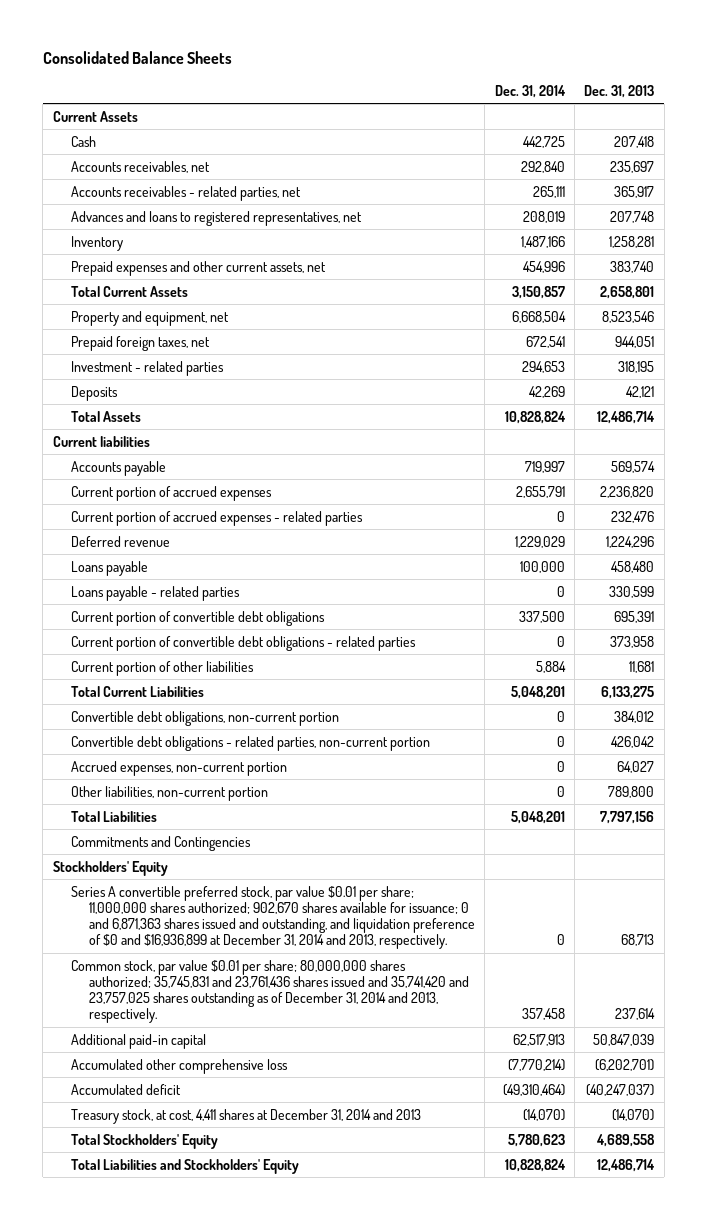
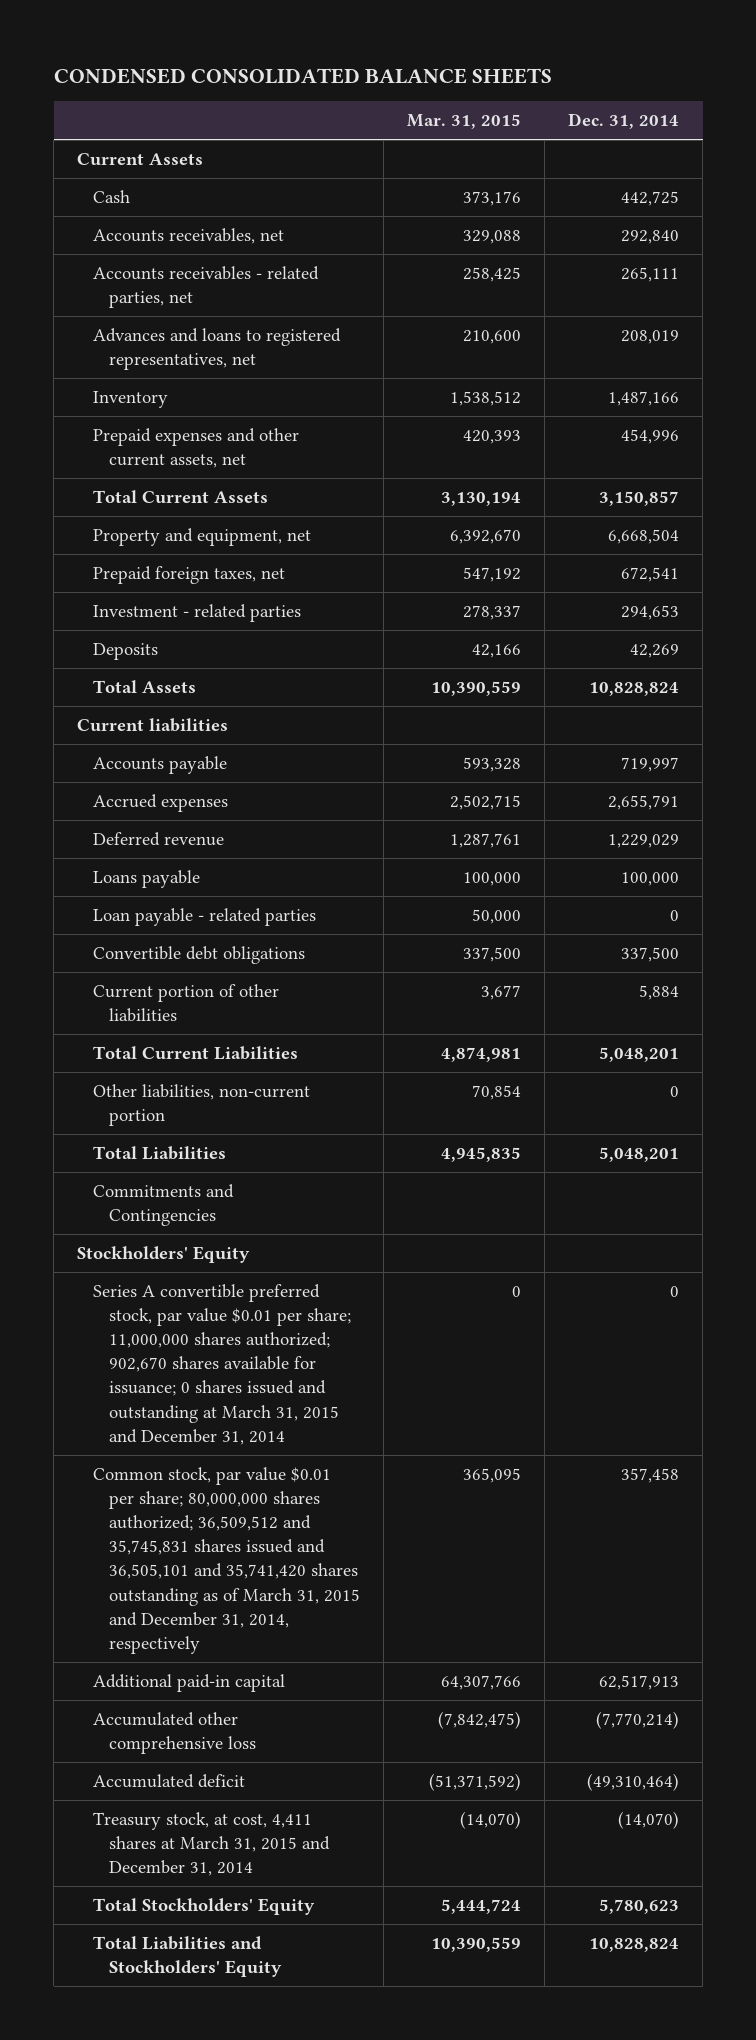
[42,51,232,65] Consolidated Balance Sheets -> [53,67,552,84] CONDENSED CONSOLIDATED BALANCE SHEETS
[584,85,655,99] Dec. 31, 2013 -> none
none -> [407,114,522,130] Mar. 31, 2015
[70,510,363,526] Current portion of accrued expenses - related parties -> none
[70,485,272,501] Current portion of accrued expenses -> [93,794,229,813] Accrued expenses
[70,635,416,651] Current portion of convertible debt obligations - related parties -> none
[70,585,240,601] Loans payable - related parties -> [93,908,317,927] Loan payable - related parties
[70,610,325,626] Current portion of convertible debt obligations -> [93,946,306,965] Convertible debt obligations
[70,710,339,726] Convertible debt obligations, non-current portion -> none
[70,735,430,751] Convertible debt obligations - related parties, non-current portion -> none
[70,760,287,776] Accrued expenses, non-current portion -> none
[70,885,475,950] Series A convertible preferred stock, par value $0.01 per share; 11,000,000 shares authorized; 902,670 shares available for issuance; 0 and 6,871,363 shares issued and outstanding, and liquidation preference of $0 and $16,936,899 at December 31, 2014 and 2013, respectively. -> [93,1284,352,1445] Series A convertible preferred stock, par value $0.01 per share; 11,000,000 shares authorized; 902,670 shares available for issuance; 0 shares issued and outstanding at March 31, 2015 and December 31, 2014
[70,959,469,1024] Common stock, par value $0.01 per share; 80,000,000 shares authorized; 35,745,831 and 23,761,436 shares issued and 35,741,420 and 23,757,025 shares outstanding as of December 31, 2014 and 2013, respectively. -> [93,1467,361,1654] Common stock, par value $0.01 per share; 80,000,000 shares authorized; 36,509,512 and 35,745,831 shares issued and 36,505,101 and 35,741,420 shares outstanding as of March 31, 2015 and December 31, 2014, respectively
[70,1108,421,1124] Treasury stock, at cost, 4,411 shares at December 31, 2014 and 2013 -> [93,1812,331,1877] Treasury stock, at cost, 4,411 shares at March 31, 2015 and December 31, 2014

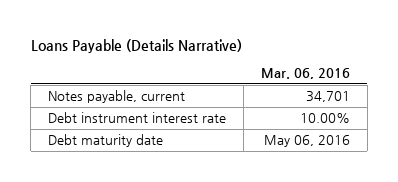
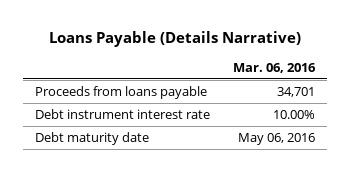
[48,90,186,104] Notes payable, current -> [34,86,207,100] Proceeds from loans payable

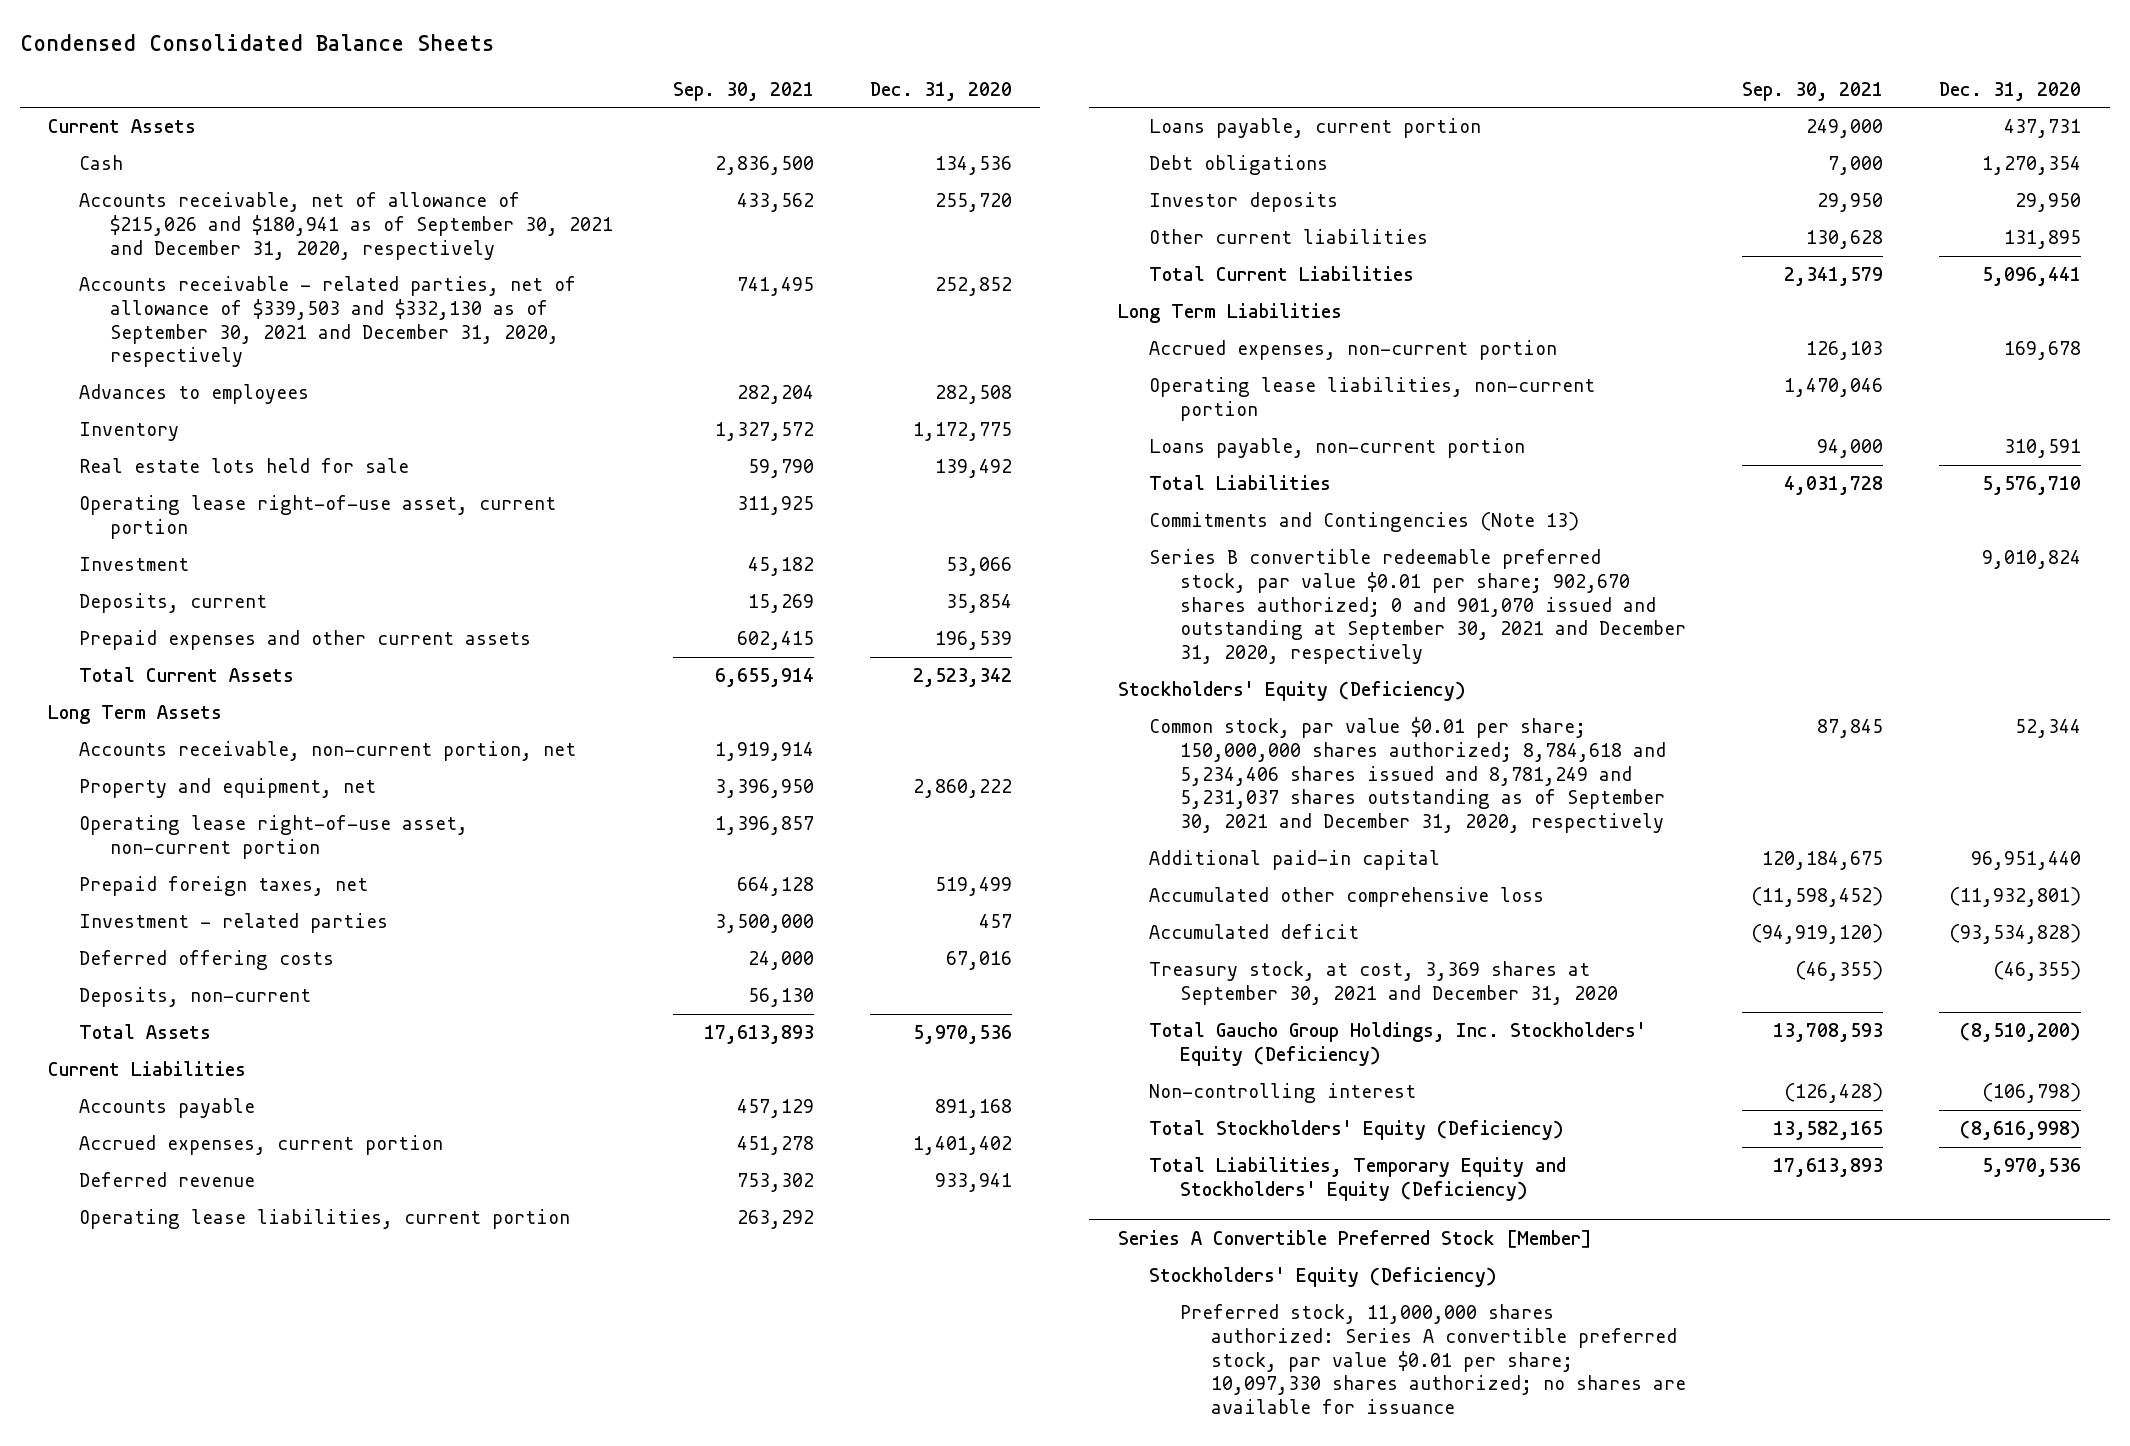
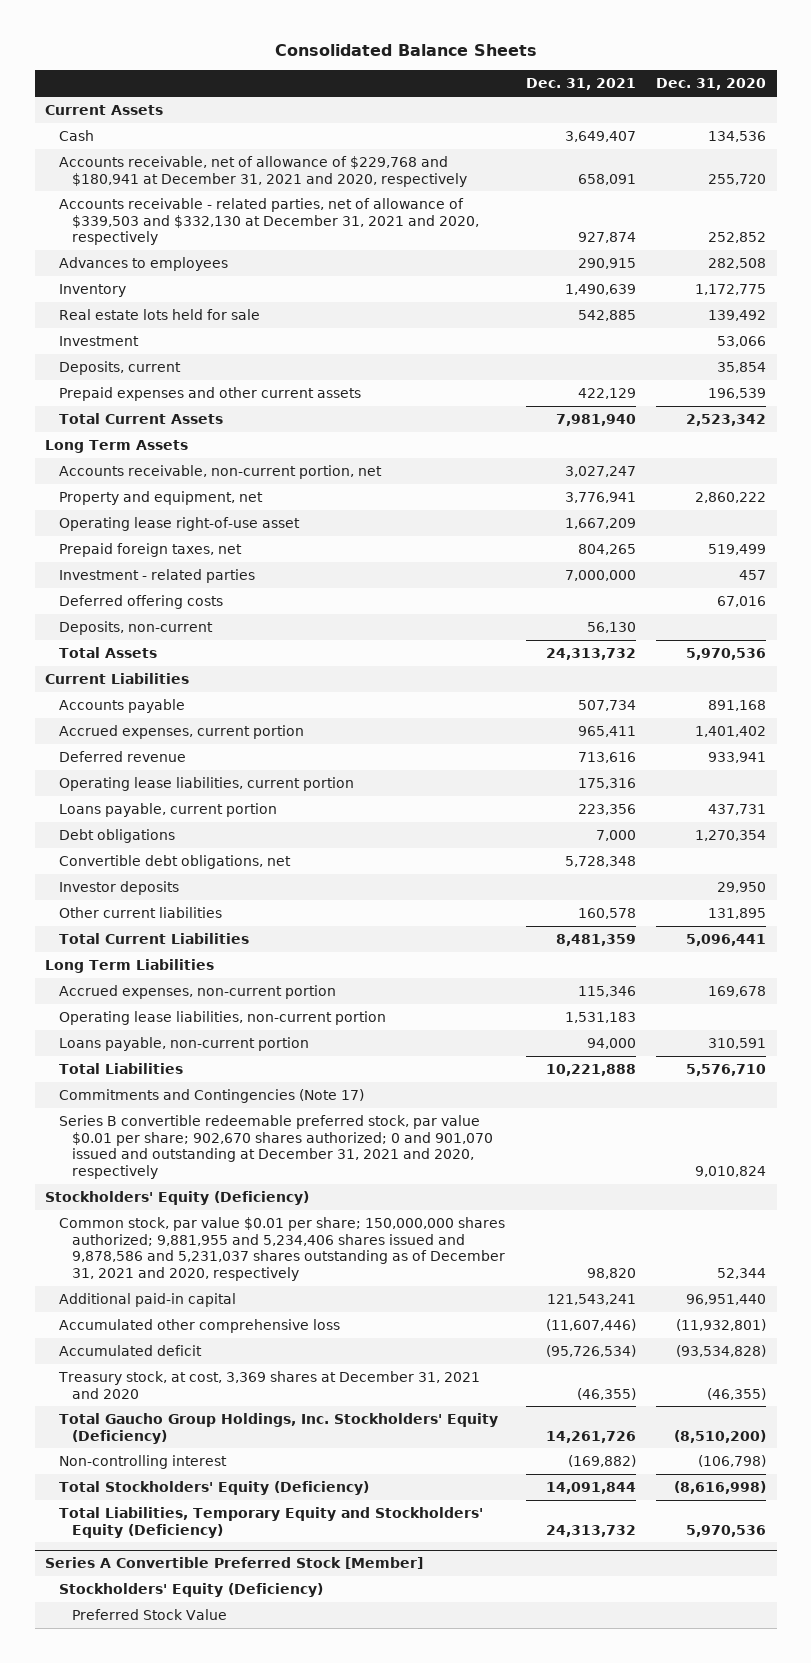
[20,33,495,51] Condensed Consolidated Balance Sheets -> [274,44,537,57] Consolidated Balance Sheets
[672,81,814,101] Sep. 30, 2021 -> none
none -> [525,78,636,91] Dec. 31, 2021
[79,192,614,260] Accounts receivable, net of allowance of $215,026 and $180,941 as of September 30, 2021 and December 31, 2020, respectively -> [58,155,468,187] Accounts receivable, net of allowance of $229,768 and $180,941 at December 31, 2021 and 2020, respectively
[79,276,577,368] Accounts receivable - related parties, net of allowance of $339,503 and $332,130 as of September 30, 2021 and December 31, 2020, respectively -> [58,197,480,246] Accounts receivable - related parties, net of allowance of $339,503 and $332,130 at December 31, 2021 and 2020, respectively
[79,495,557,539] Operating lease right-of-use asset, current portion -> none
[79,815,469,859] Operating lease right-of-use asset, non-current portion -> [58,516,300,531] Operating lease right-of-use asset
none -> [58,854,291,869] Convertible debt obligations, net
[1148,512,1579,533] Commitments and Contingencies (Note 13) -> [58,1088,364,1103] Commitments and Contingencies (Note 17)
[1148,549,1686,665] Series B convertible redeemable preferred stock, par value $0.01 per share; 902,670 shares authorized; 0 and 901,070 issued and outstanding at September 30, 2021 and December 31, 2020, respectively -> [58,1114,494,1180] Series B convertible redeemable preferred stock, par value $0.01 per share; 902,670 shares authorized; 0 and 901,070 issued and outstanding at December 31, 2021 and 2020, respectively
[1148,717,1666,834] Common stock, par value $0.01 per share; 150,000,000 shares authorized; 8,784,618 and 5,234,406 shares issued and 8,781,249 and 5,231,037 shares outstanding as of September 30, 2021 and December 31, 2020, respectively -> [58,1216,506,1282] Common stock, par value $0.01 per share; 150,000,000 shares authorized; 9,881,955 and 5,234,406 shares issued and 9,878,586 and 5,231,037 shares outstanding as of December 31, 2021 and 2020, respectively
[1148,961,1618,1005] Treasury stock, at cost, 3,369 shares at September 30, 2021 and December 31, 2020 -> [57,1370,480,1399] Treasury stock, at cost, 3,369 shares at December 31, 2021 and 2020
[1179,1304,1686,1415] Preferred stock, 11,000,000 shares authorized: Series A convertible preferred stock, par value $0.01 per share; 10,097,330 shares authorized; no shares are available for issuance -> [72,1608,228,1620] Preferred Stock Value

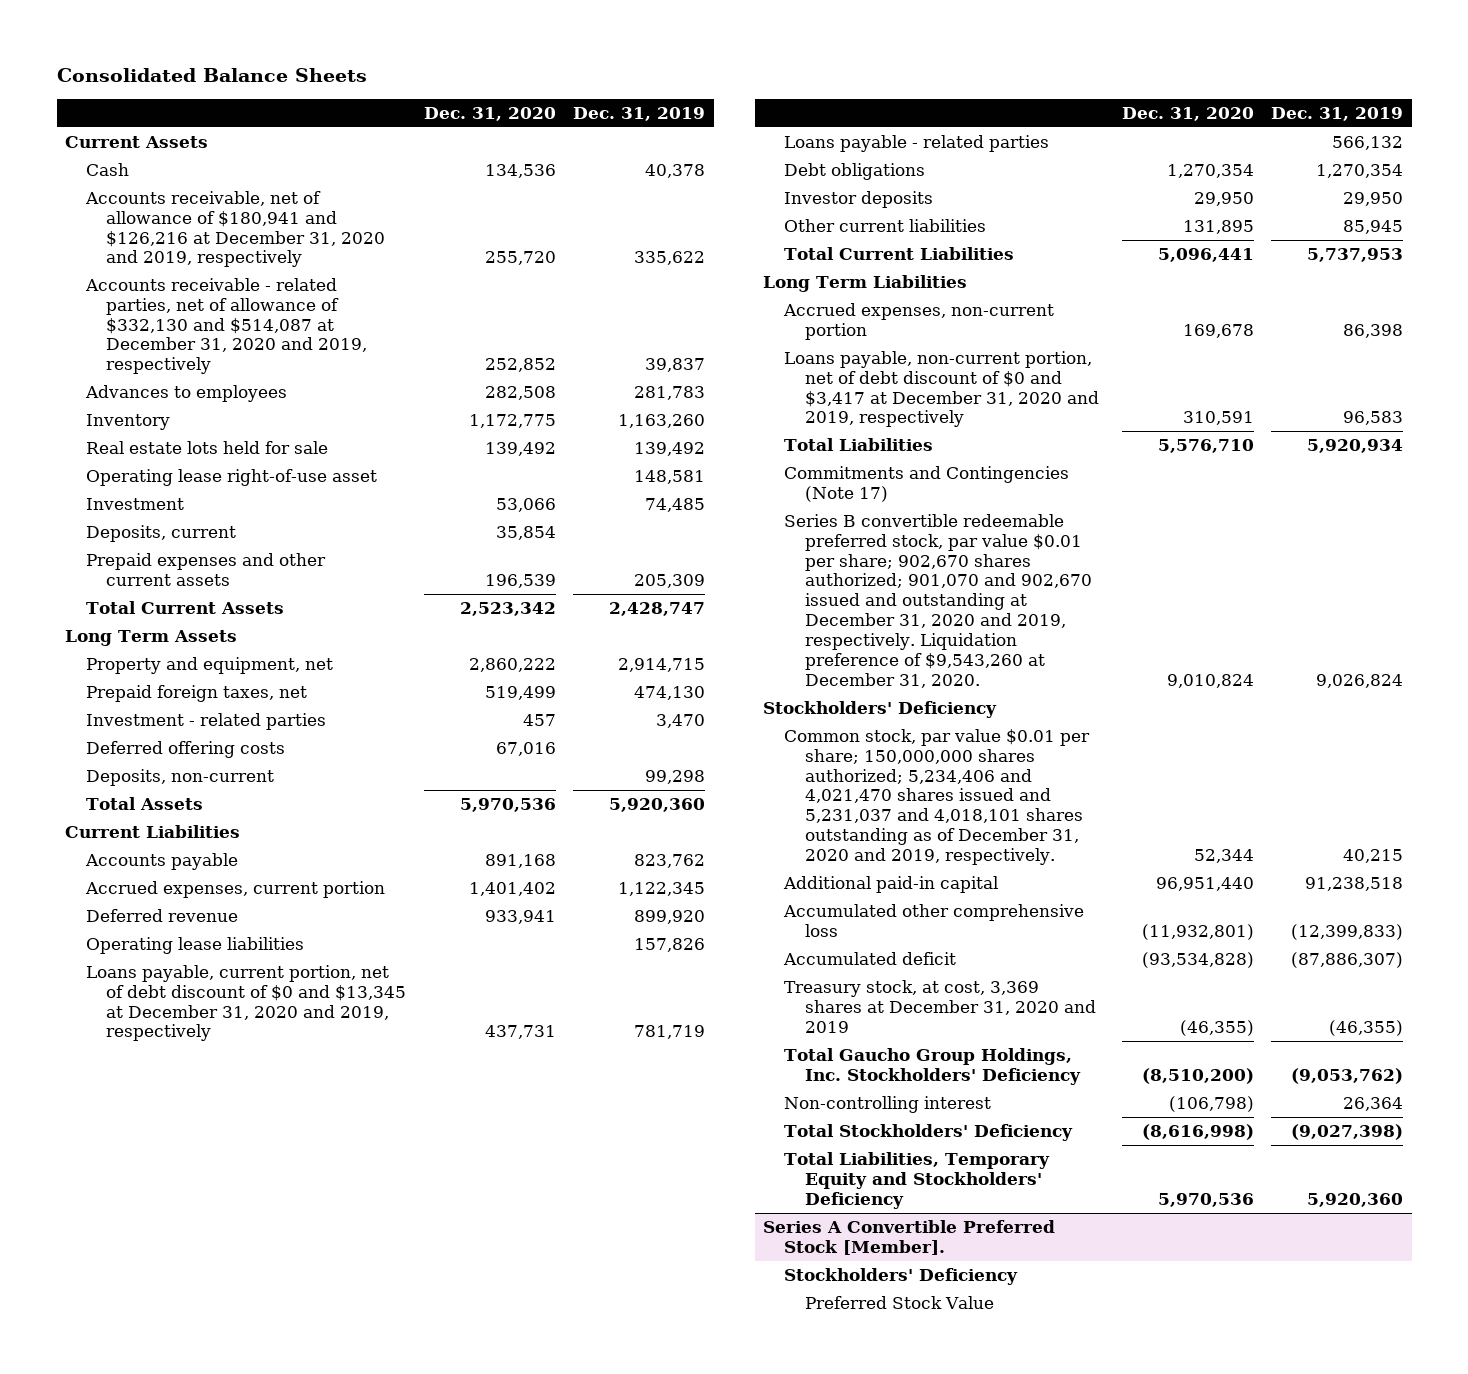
[525,78,636,91] Dec. 31, 2021 -> none
none -> [572,106,705,121] Dec. 31, 2019
[58,155,468,187] Accounts receivable, net of allowance of $229,768 and $180,941 at December 31, 2021 and 2020, respectively -> [84,190,386,268] Accounts receivable, net of allowance of $180,941 and $126,216 at December 31, 2020 and 2019, respectively
[58,197,480,246] Accounts receivable - related parties, net of allowance of $339,503 and $332,130 at December 31, 2021 and 2020, respectively -> [84,277,368,375] Accounts receivable - related parties, net of allowance of $332,130 and $514,087 at December 31, 2020 and 2019, respectively
[58,516,300,531] Operating lease right-of-use asset -> [85,468,377,486] Operating lease right-of-use asset
[58,464,382,479] Accounts receivable, non-current portion, net -> none
[58,776,354,791] Operating lease liabilities, current portion -> [85,936,304,954] Operating lease liabilities
[58,802,277,817] Loans payable, current portion -> [85,964,407,1042] Loans payable, current portion, net of debt discount of $0 and $13,345 at December 31, 2020 and 2019, respectively
none -> [783,134,1049,152] Loans payable - related parties
[58,854,291,869] Convertible debt obligations, net -> none
[58,1010,386,1025] Operating lease liabilities, non-current portion -> none
[58,1036,309,1051] Loans payable, non-current portion -> [783,350,1099,428] Loans payable, non-current portion, net of debt discount of $0 and $3,417 at December 31, 2020 and 2019, respectively
[58,1114,494,1180] Series B convertible redeemable preferred stock, par value $0.01 per share; 902,670 shares authorized; 0 and 901,070 issued and outstanding at December 31, 2021 and 2020, respectively -> [783,513,1092,688] Series B convertible redeemable preferred stock, par value $0.01 per share; 902,670 shares authorized; 901,070 and 902,670 issued and outstanding at December 31, 2020 and 2019, respectively. Liquidation preference of $9,543,260 at December 31, 2020.
[44,1190,309,1205] Stockholders' Equity (Deficiency) -> [763,700,998,718] Stockholders' Deficiency
[58,1216,506,1282] Common stock, par value $0.01 per share; 150,000,000 shares authorized; 9,881,955 and 5,234,406 shares issued and 9,878,586 and 5,231,037 shares outstanding as of December 31, 2021 and 2020, respectively -> [783,728,1090,865] Common stock, par value $0.01 per share; 150,000,000 shares authorized; 5,234,406 and 4,021,470 shares issued and 5,231,037 and 4,018,101 shares outstanding as of December 31, 2020 and 2019, respectively.
[57,1370,480,1399] Treasury stock, at cost, 3,369 shares at December 31, 2021 and 2020 -> [783,979,1096,1033] Treasury stock, at cost, 3,369 shares at December 31, 2020 and 2019
[58,1412,498,1444] Total Gaucho Group Holdings, Inc. Stockholders' Equity (Deficiency) -> [783,1047,1081,1085] Total Gaucho Group Holdings, Inc. Stockholders' Deficiency
[58,1480,369,1495] Total Stockholders' Equity (Deficiency) -> [783,1123,1073,1141] Total Stockholders' Deficiency
[58,1506,483,1538] Total Liabilities, Temporary Equity and Stockholders' Equity (Deficiency) -> [783,1151,1050,1209] Total Liabilities, Temporary Equity and Stockholders' Deficiency
[44,1557,423,1570] Series A Convertible Preferred Stock [Member] -> [763,1219,1056,1255] Series A Convertible Preferred Stock [Member].
[58,1582,323,1597] Stockholders' Equity (Deficiency) -> [783,1267,1018,1285] Stockholders' Deficiency

